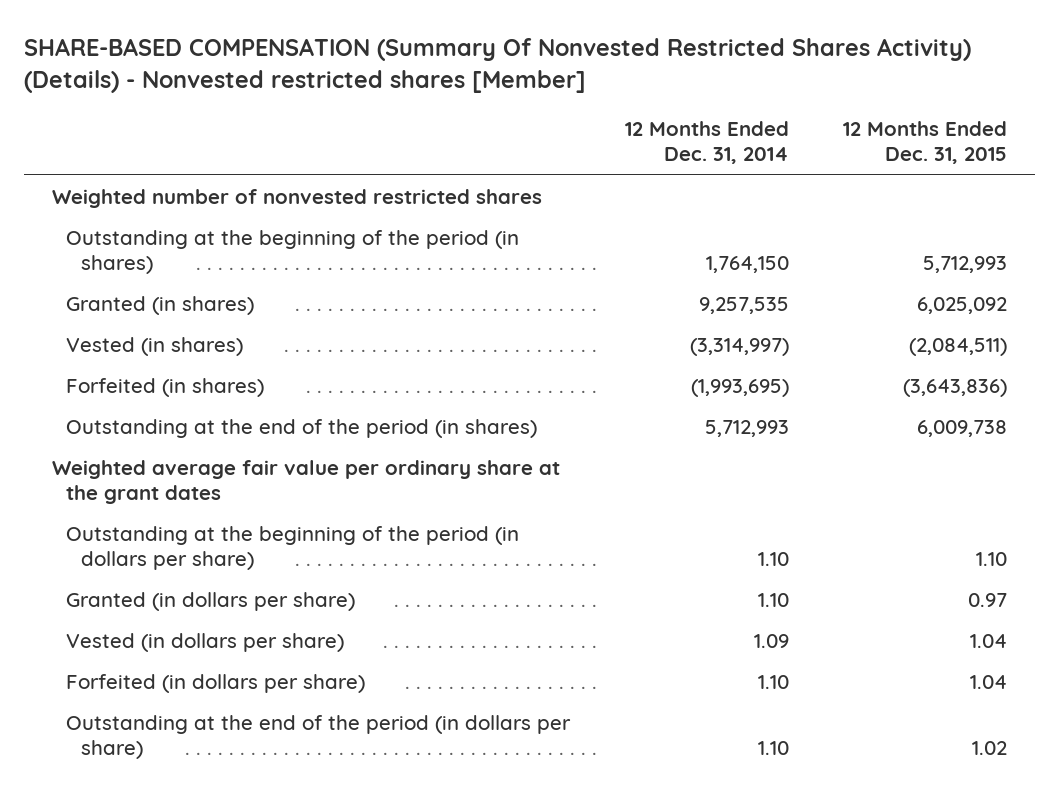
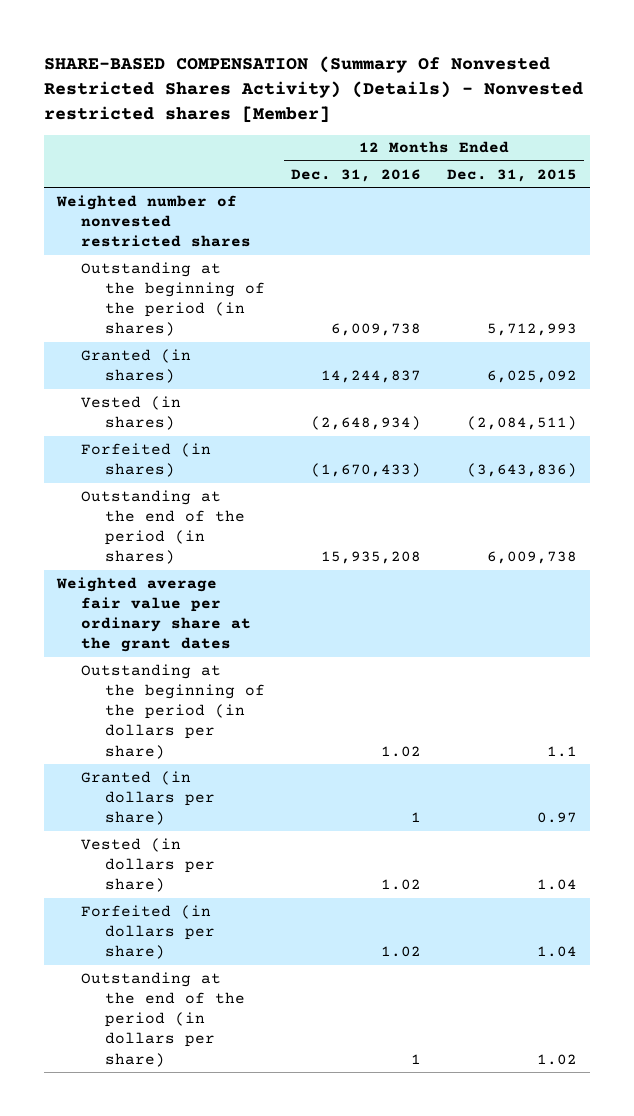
[624,121,789,165] 12 Months Ended Dec. 31, 2014 -> none
none -> [290,168,421,182] Dec. 31, 2016
[976,551,1008,566] 1.10 -> [547,745,578,757] 1.1

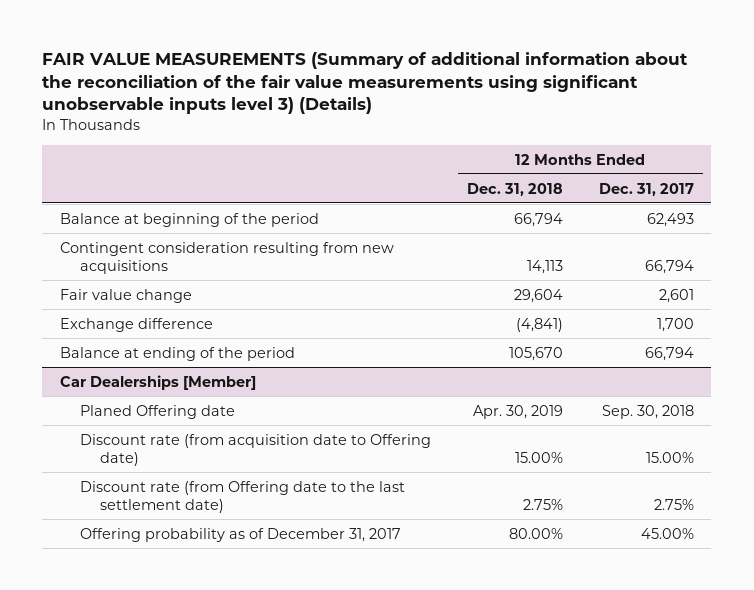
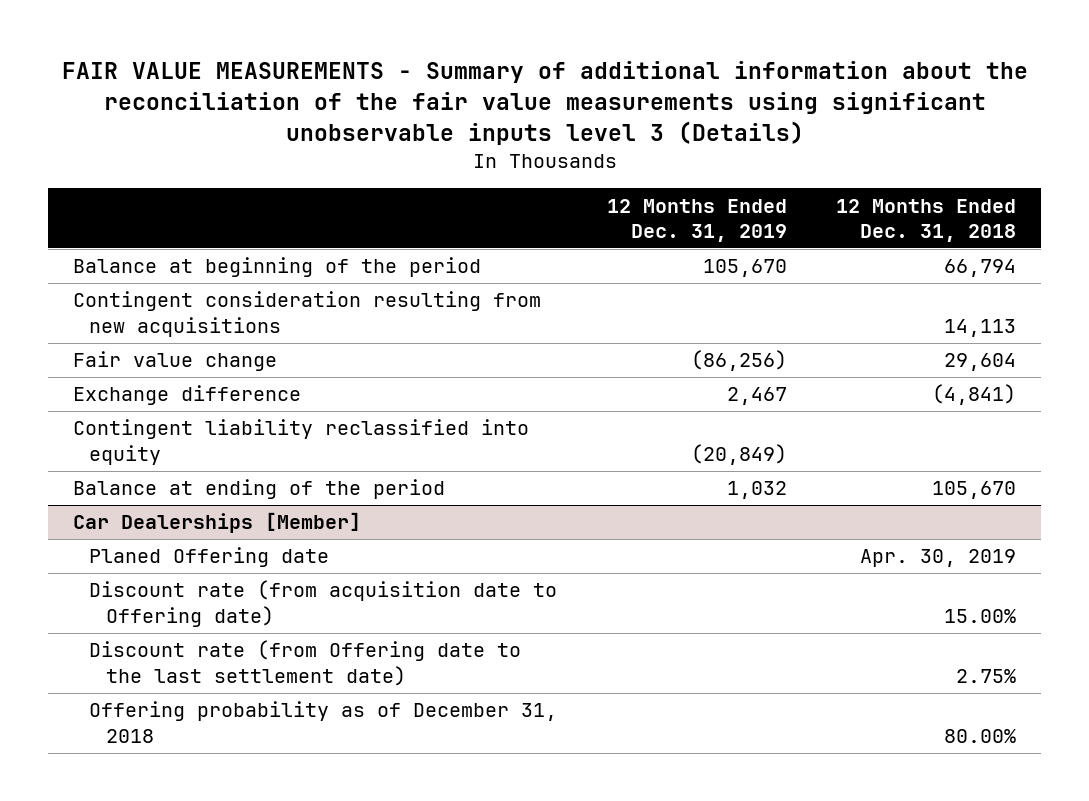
[42,51,689,115] FAIR VALUE MEASUREMENTS (Summary of additional information about the reconciliation of the fair value measurements using significant unobservable inputs level 3) (Details) -> [61,61,1028,146] FAIR VALUE MEASUREMENTS - Summary of additional information about the reconciliation of the fair value measurements using significant unobservable inputs level 3 (Details)
[598,182,694,196] Dec. 31, 2017 -> none
none -> [606,198,787,243] 12 Months Ended Dec. 31, 2019
none -> [73,419,530,465] Contingent liability reclassified into equity
[80,527,402,542] Offering probability as of December 31, 2017 -> [89,701,558,743] Offering probability as of December 31, 2018

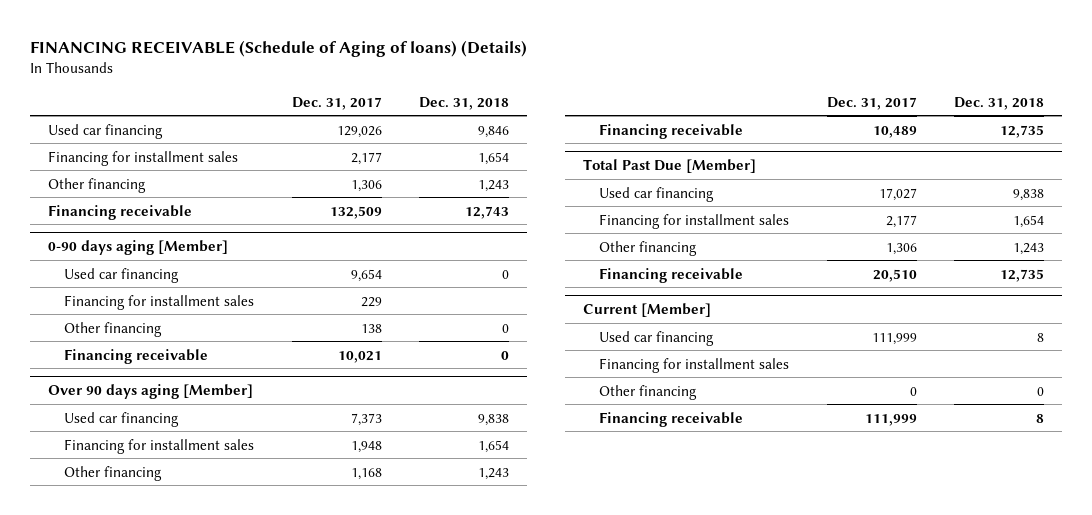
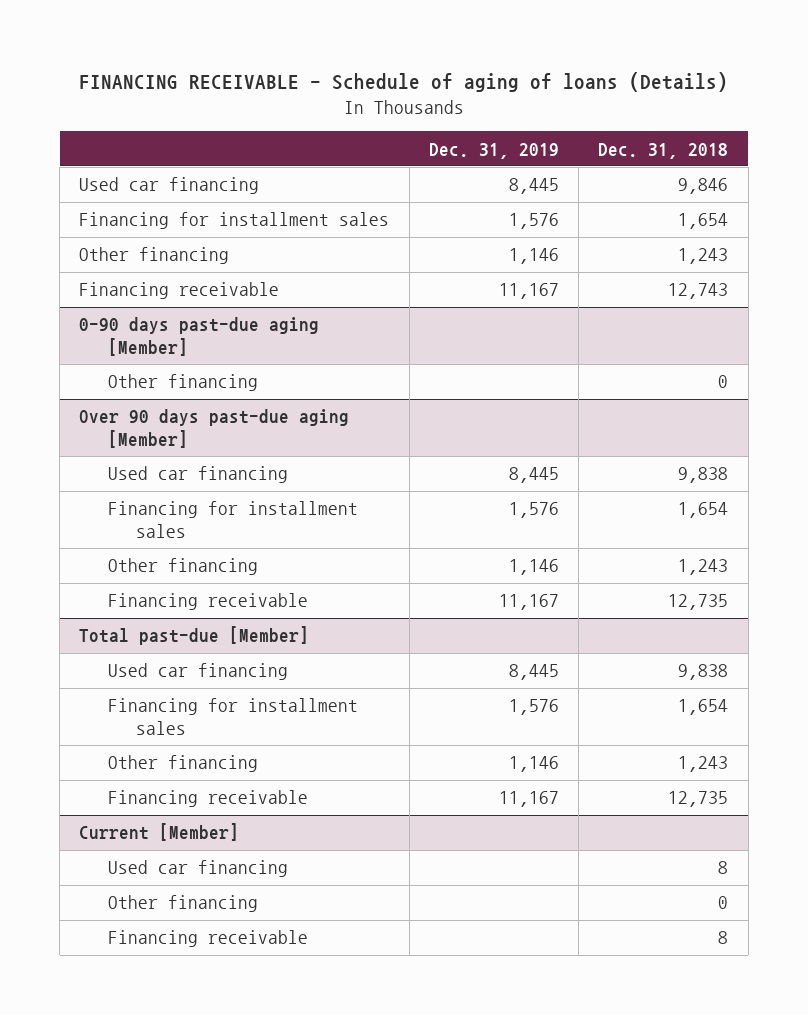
[29,39,527,57] FINANCING RECEIVABLE (Schedule of Aging of loans) (Details) -> [78,72,728,93] FINANCING RECEIVABLE - Schedule of aging of loans (Details)
[291,96,382,110] Dec. 31, 2017 -> none
none -> [428,142,559,159] Dec. 31, 2019
[64,267,180,283] Used car financing -> none
[64,294,255,310] Financing for installment sales -> none
[48,240,229,256] 0-90 days aging [Member] -> [79,317,320,356] 0-90 days past-due aging [Member]
[64,348,209,364] Financing receivable -> none
[48,384,254,400] Over 90 days aging [Member] -> [79,409,350,448] Over 90 days past-due aging [Member]
[583,159,757,174] Total Past Due [Member] -> [79,626,310,646] Total past-due [Member]
[599,357,790,373] Financing for installment sales -> none

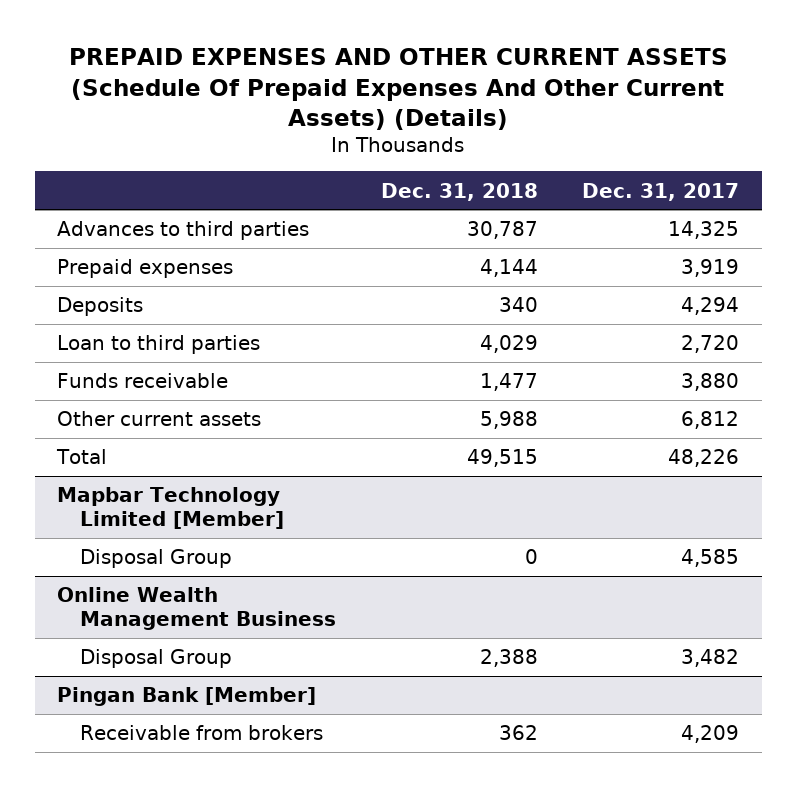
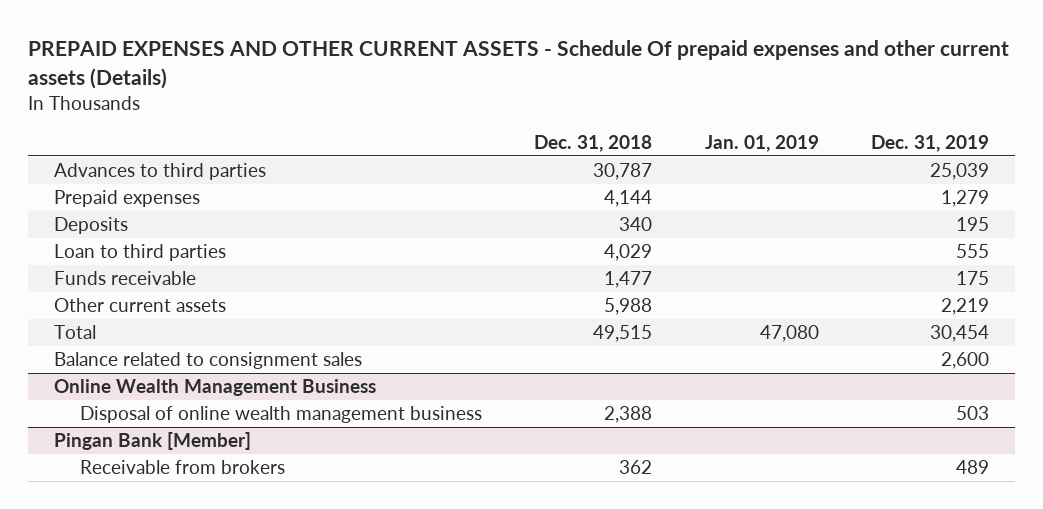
[69,48,729,130] PREPAID EXPENSES AND OTHER CURRENT ASSETS (Schedule Of Prepaid Expenses And Other Current Assets) (Details) -> [27,40,1009,90] PREPAID EXPENSES AND OTHER CURRENT ASSETS - Schedule Of prepaid expenses and other current assets (Details)
[582,182,740,201] Dec. 31, 2017 -> none
none -> [704,134,819,152] Jan. 01, 2019
none -> [870,134,989,152] Dec. 31, 2019
[57,487,284,529] Mapbar Technology Limited [Member] -> none
[79,549,232,569] Disposal Group -> none
none -> [53,352,362,370] Balance related to consignment sales
[79,649,232,669] Disposal Group -> [80,406,483,424] Disposal of online wealth management business

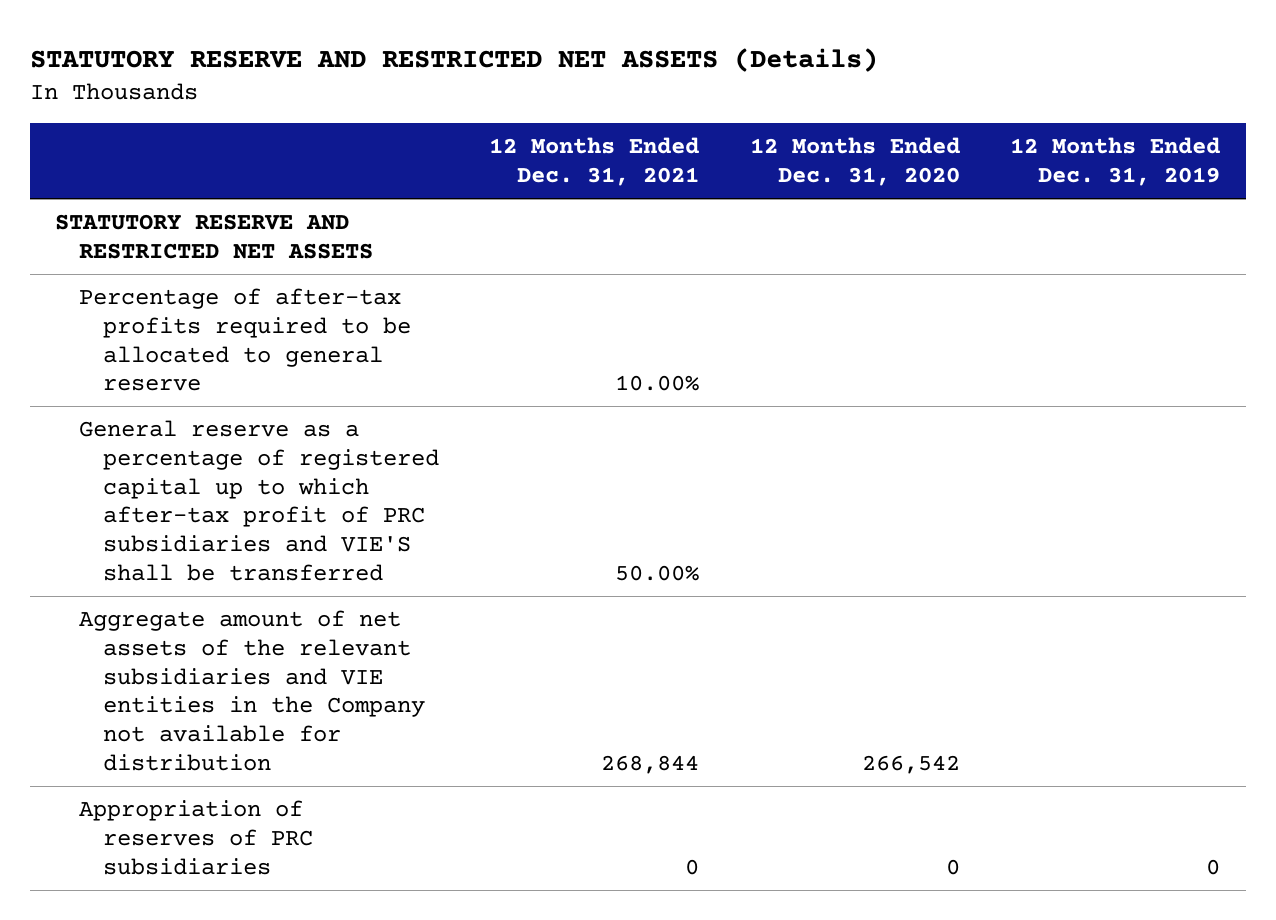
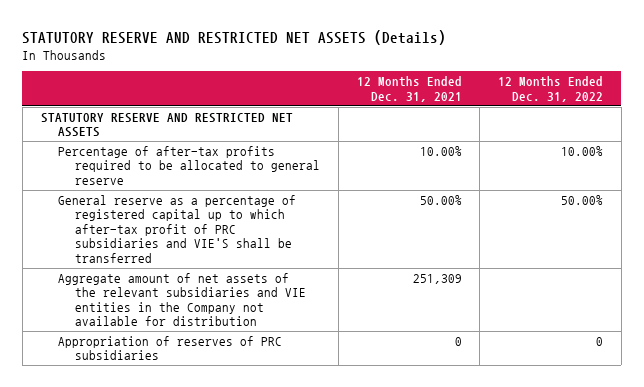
[749,137,960,187] 12 Months Ended Dec. 31, 2020 -> none
[1010,137,1221,187] 12 Months Ended Dec. 31, 2019 -> none
none -> [498,76,604,102] 12 Months Ended Dec. 31, 2022
[601,754,700,774] 268,844 -> [412,273,462,284] 251,309

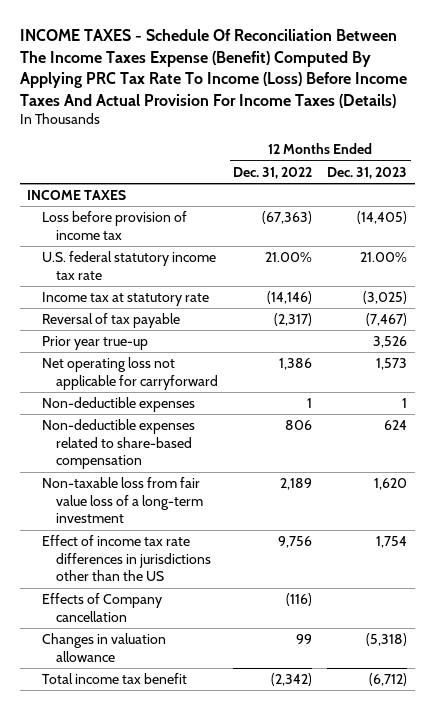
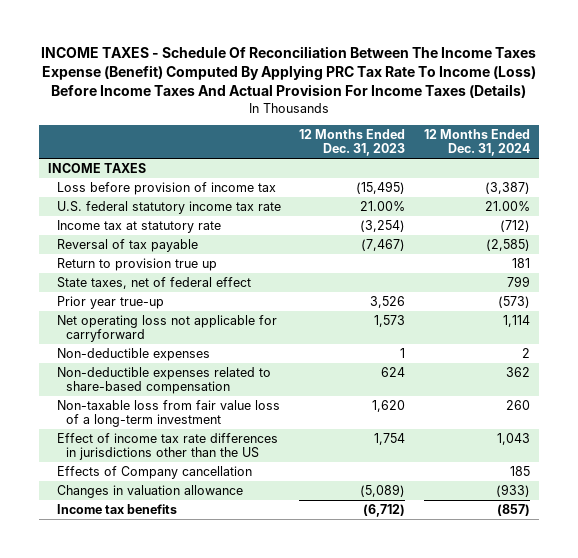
[233,166,313,179] Dec. 31, 2022 -> none
none -> [423,128,530,157] 12 Months Ended Dec. 31, 2024
[357,211,408,225] (14,405) -> [356,180,406,194] (15,495)
[363,291,408,305] (3,025) -> [360,219,406,232] (3,254)
none -> [56,257,217,271] Return to provision true up
none -> [56,276,251,289] State taxes, net of federal effect
[366,633,408,647] (5,318) -> [360,483,406,497] (5,089)
[41,673,187,685] Total income tax benefit -> [56,503,177,514] Income tax benefits

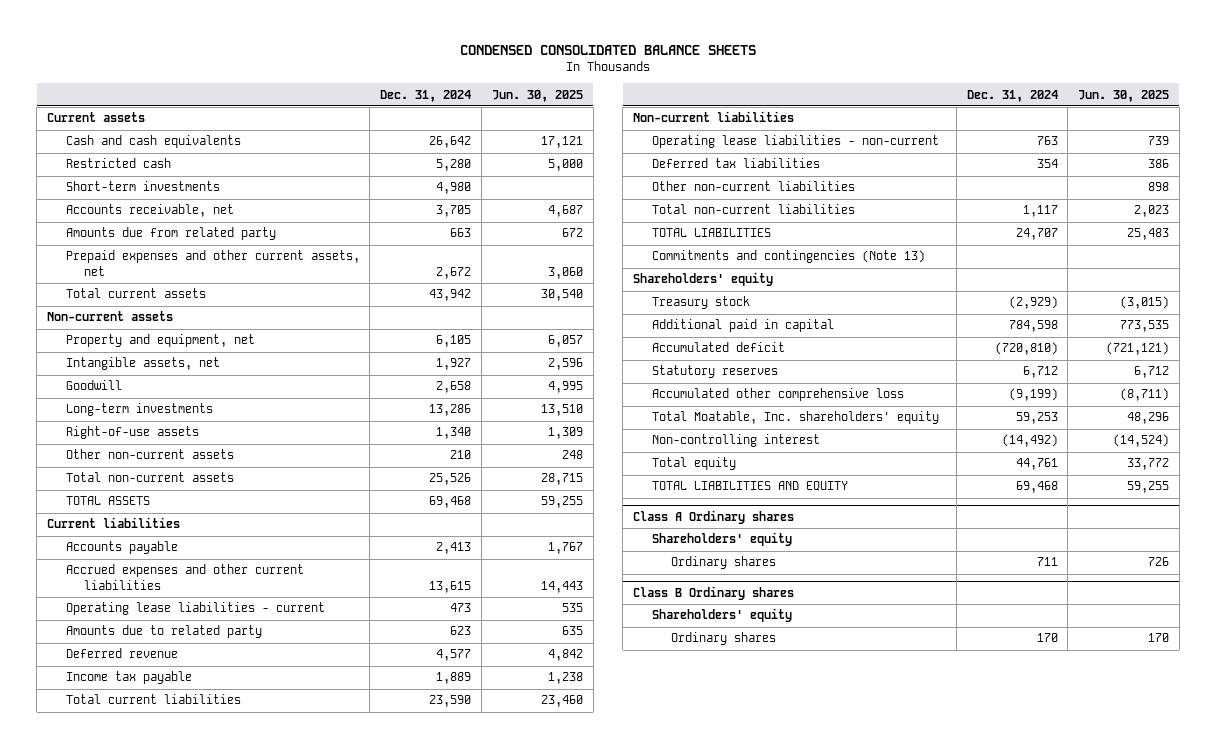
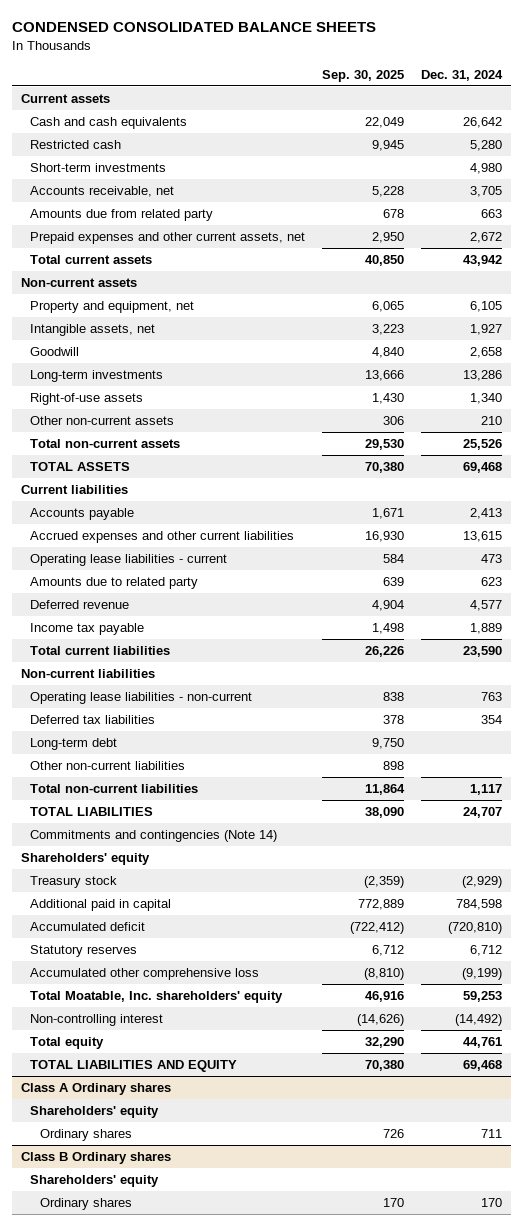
[491,89,583,102] Jun. 30, 2025 -> none
none -> [322,69,405,82] Sep. 30, 2025
none -> [30,738,118,751] Long-term debt
[652,250,926,264] Commitments and contingencies (Note 13) -> [30,830,278,843] Commitments and contingencies (Note 14)

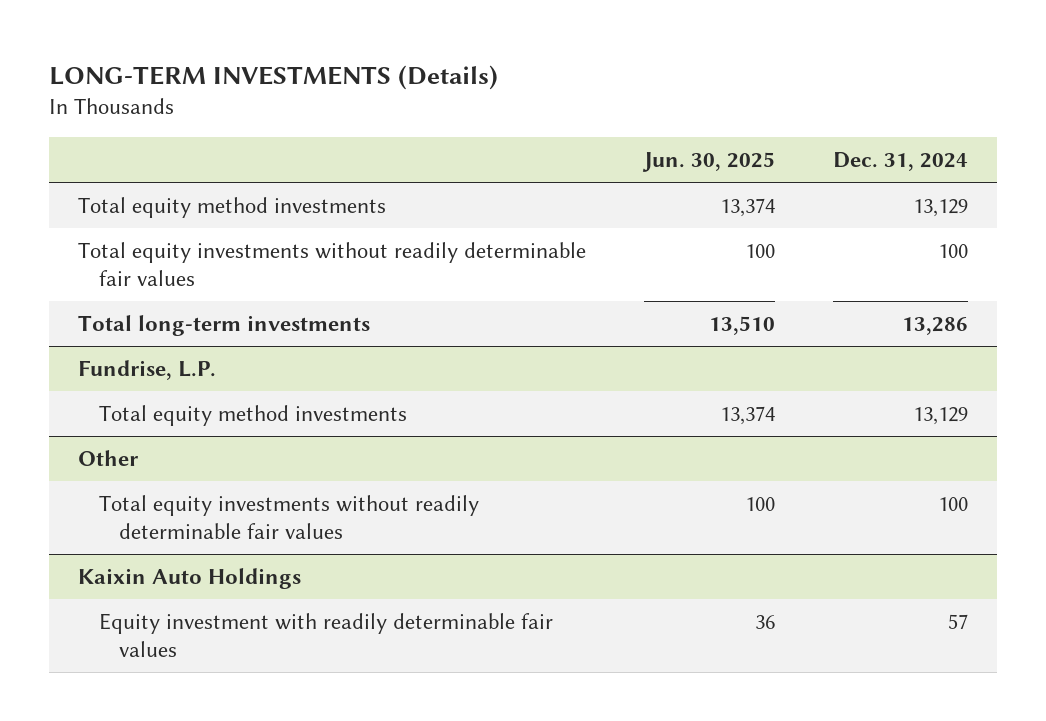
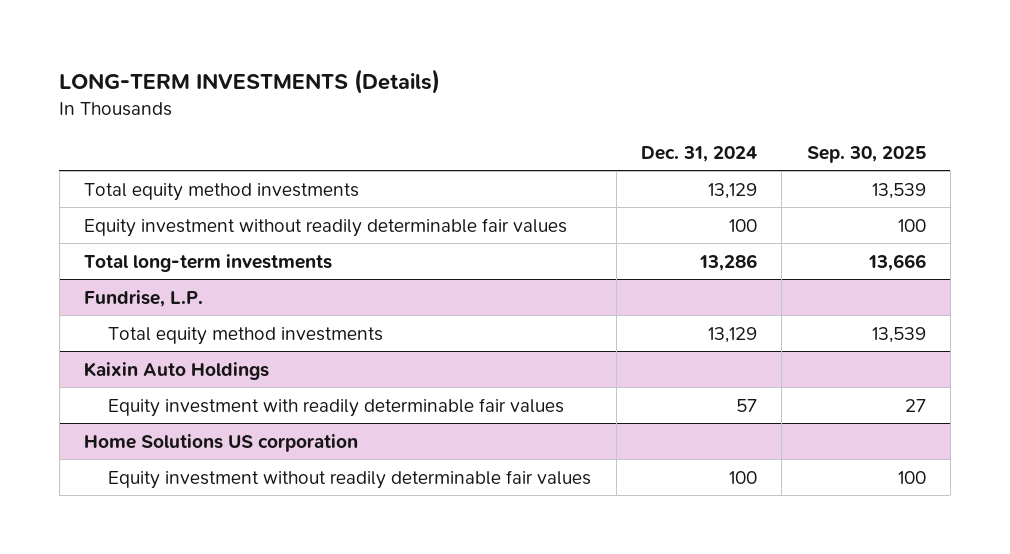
[641,151,775,172] Jun. 30, 2025 -> none
none -> [806,145,926,163] Sep. 30, 2025
[77,242,586,286] Total equity investments without readily determinable fair values -> [83,217,567,237] Equity investment without readily determinable fair values
[77,450,139,467] Other -> none
[98,495,479,539] Total equity investments without readily determinable fair values -> none
none -> [83,433,358,452] Home Solutions US corporation
none -> [108,469,592,489] Equity investment without readily determinable fair values

